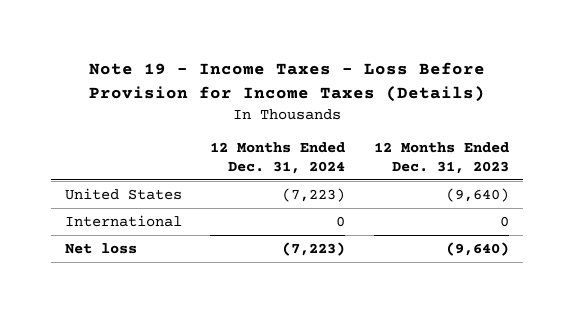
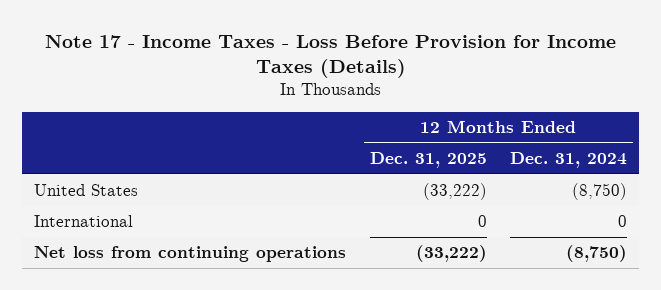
[88,62,485,103] Note 19 - Income Taxes - Loss Before Provision for Income Taxes (Details) -> [44,34,616,79] Note 17 - Income Taxes - Loss Before Provision for Income Taxes (Details)
[374,141,510,174] 12 Months Ended Dec. 31, 2023 -> none
none -> [369,151,487,168] Dec. 31, 2025
[282,187,346,202] (7,223) -> [572,183,628,201] (8,750)
[64,242,137,254] Net loss -> none
none -> [33,246,346,263] Net loss from continuing operations

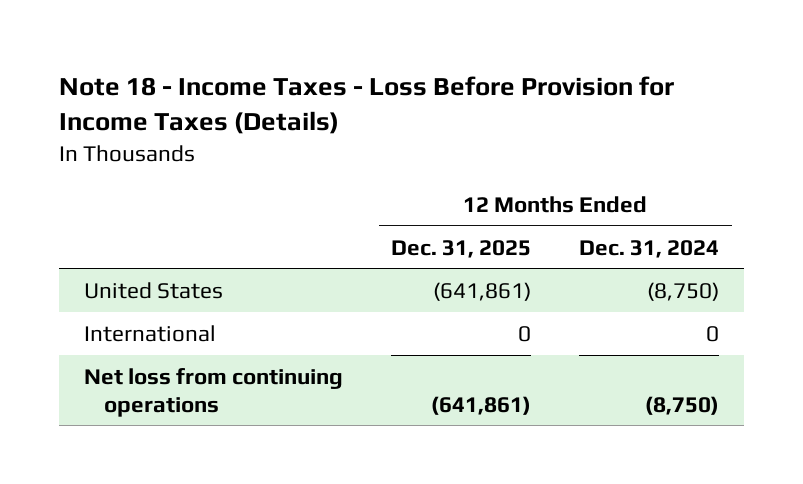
[44,34,616,79] Note 17 - Income Taxes - Loss Before Provision for Income Taxes (Details) -> [59,75,675,134] Note 18 - Income Taxes - Loss Before Provision for Income Taxes (Details)
[422,183,487,201] (33,222) -> [433,281,532,301] (641,861)
[415,245,487,263] (33,222) -> [431,395,532,415] (641,861)

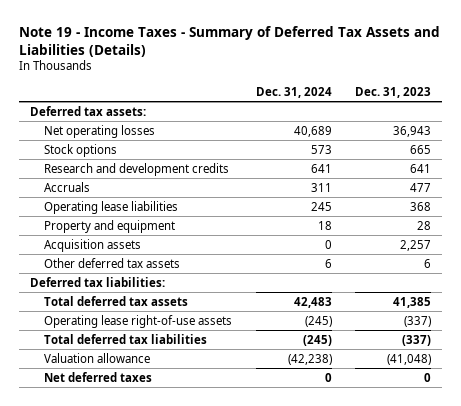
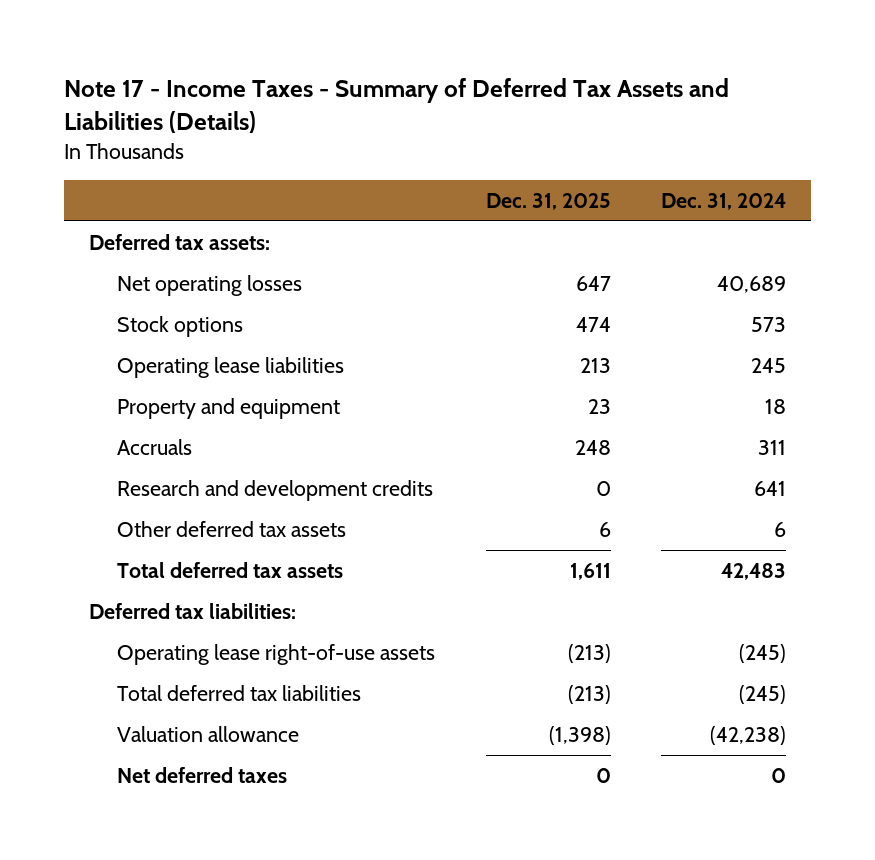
[18,25,440,57] Note 19 - Income Taxes - Summary of Deferred Tax Assets and Liabilities (Details) -> [64,78,730,134] Note 17 - Income Taxes - Summary of Deferred Tax Assets and Liabilities (Details)
[354,86,431,98] Dec. 31, 2023 -> none
none -> [485,193,611,211] Dec. 31, 2025
[44,238,142,252] Acquisition assets -> none
[44,181,91,192] Accruals -> [117,438,193,455] Accruals
[44,162,230,176] Research and development credits -> [117,479,434,501] Research and development credits
[30,276,166,287] Deferred tax liabilities: -> [89,602,297,619] Deferred tax liabilities:

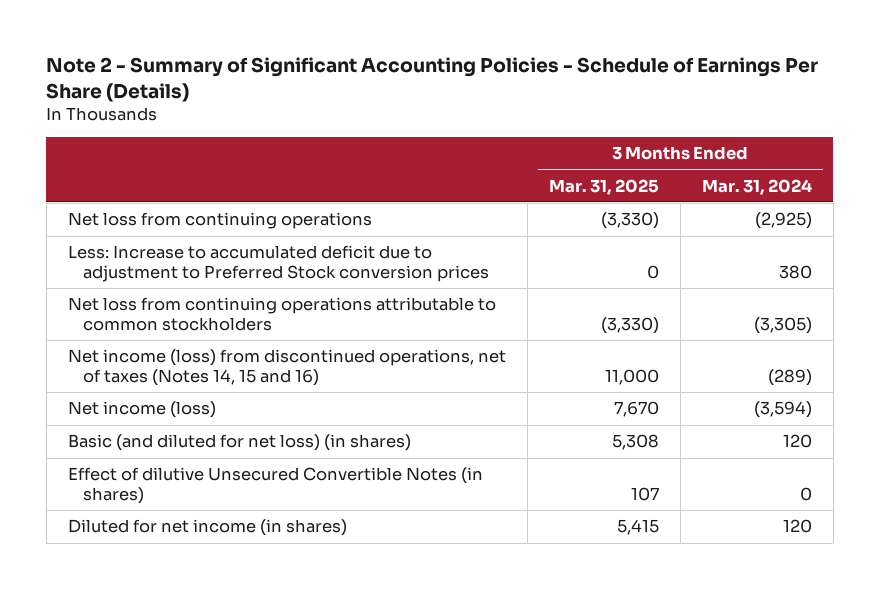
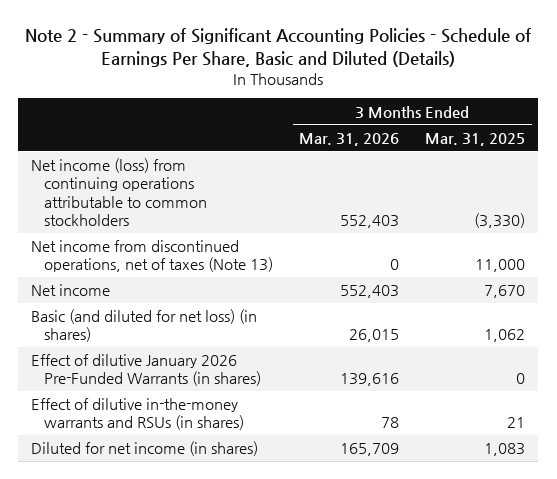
[46,57,819,102] Note 2 - Summary of Significant Accounting Policies - Schedule of Earnings Per Share (Details) -> [25,28,532,67] Note 2 - Summary of Significant Accounting Policies - Schedule of Earnings Per Share, Basic and Diluted (Details)
[701,178,812,195] Mar. 31, 2024 -> none
none -> [299,132,400,146] Mar. 31, 2026
[67,245,489,282] Less: Increase to accumulated deficit due to adjustment to Preferred Stock conversion prices -> none
[67,297,496,331] Net loss from continuing operations attributable to common stockholders -> none
[67,467,483,504] Effect of dilutive Unsecured Convertible Notes (in shares) -> none
[67,212,372,230] Net loss from continuing operations -> [31,158,207,226] Net income (loss) from continuing operations attributable to common stockholders
[67,349,506,386] Net income (loss) from discontinued operations, net of taxes (Notes 14, 15 and 16) -> [31,240,273,273] Net income from discontinued operations, net of taxes (Note 13)
[67,401,216,419] Net income (loss) -> [31,284,111,297] Net income
[611,434,659,451] 5,308 -> [484,329,526,343] 1,062
none -> [31,354,261,387] Effect of dilutive January 2026 Pre-Funded Warrants (in shares)
none -> [31,398,244,431] Effect of dilutive in-the-money warrants and RSUs (in shares)
[616,519,659,536] 5,415 -> [484,443,526,457] 1,083

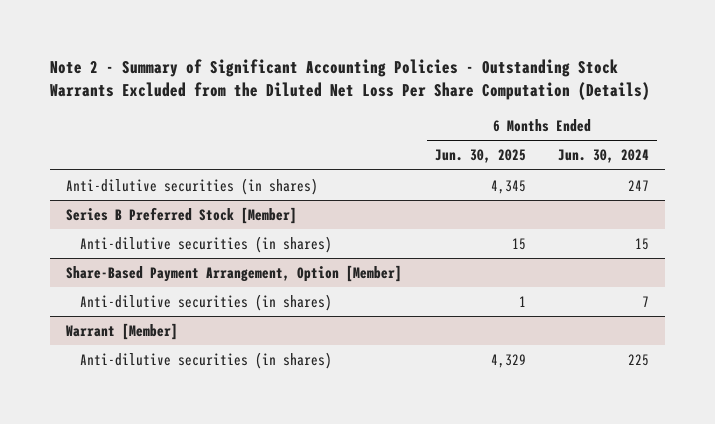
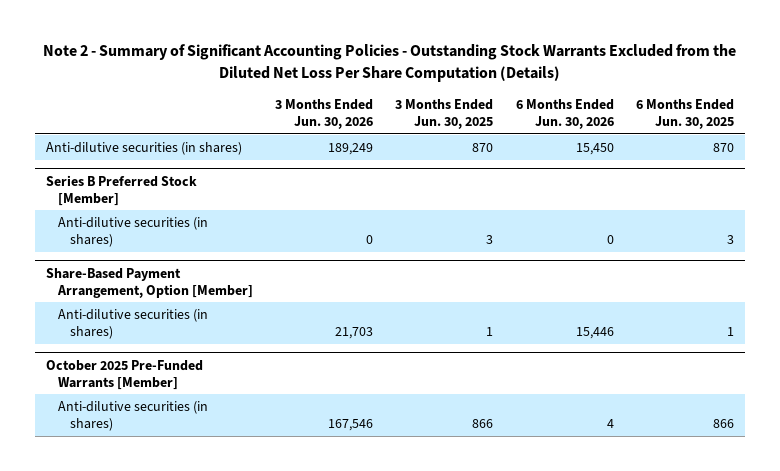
[557,149,649,164] Jun. 30, 2024 -> none
none -> [275,98,374,129] 3 Months Ended Jun. 30, 2026
none -> [395,98,494,129] 3 Months Ended Jun. 30, 2025
none -> [515,98,614,129] 6 Months Ended Jun. 30, 2026
[490,179,526,194] 4,345 -> [712,142,734,152] 870
[511,237,526,250] 15 -> [726,235,734,245] 3
[66,322,179,340] Warrant [Member] -> none
none -> [46,359,204,390] October 2025 Pre-Funded Warrants [Member]
[490,353,526,368] 4,329 -> [712,419,734,429] 866

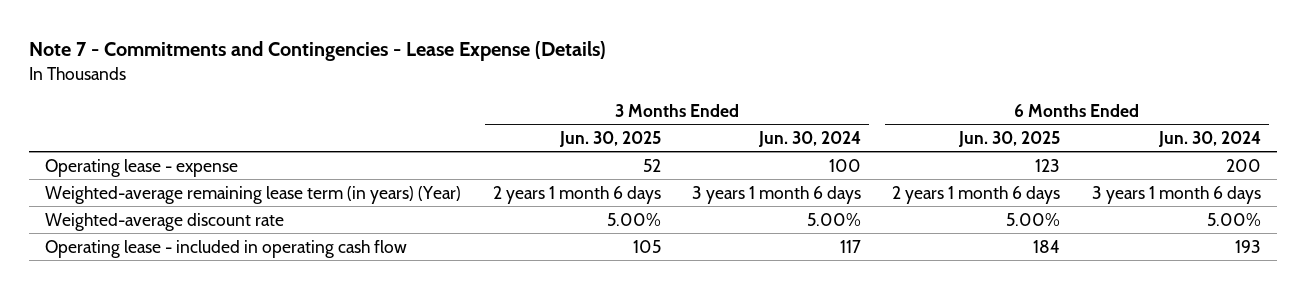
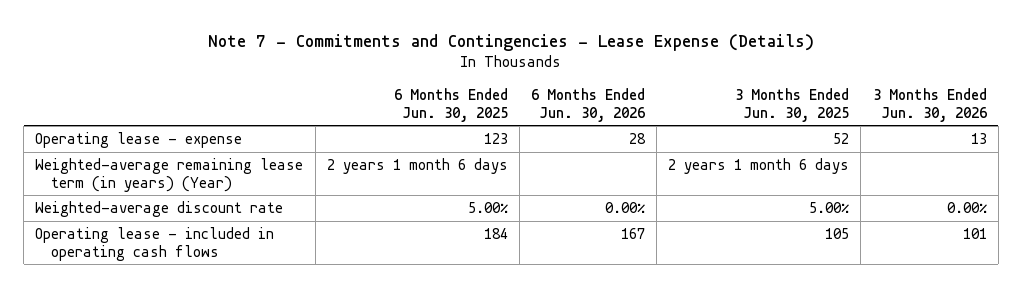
[757,130,861,147] Jun. 30, 2024 -> none
[1157,130,1261,147] Jun. 30, 2024 -> none
none -> [530,87,645,122] 6 Months Ended Jun. 30, 2026
none -> [872,87,987,122] 3 Months Ended Jun. 30, 2026
[45,239,408,258] Operating lease - included in operating cash flow -> [35,226,275,261] Operating lease - included in operating cash flows

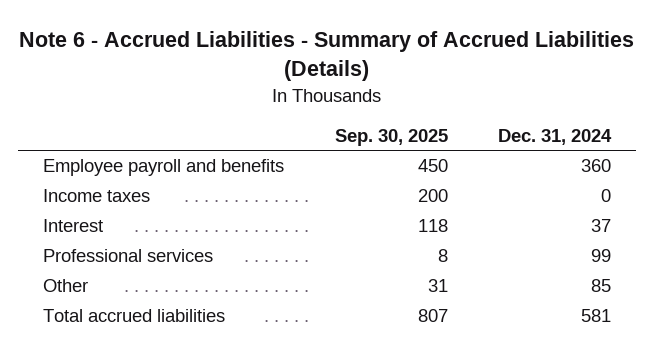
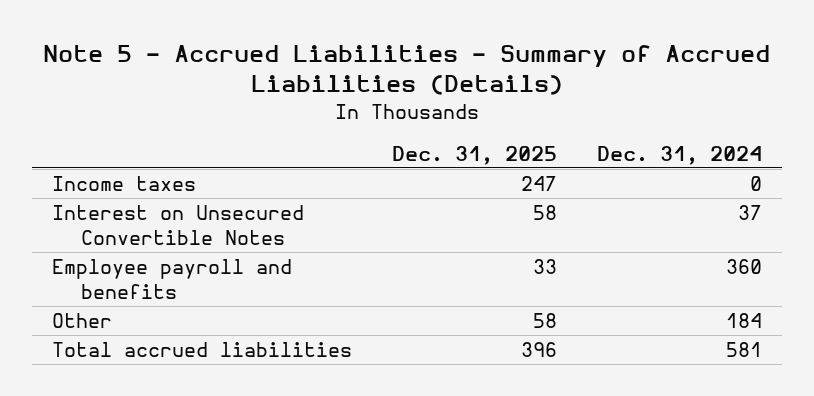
[19,31,635,82] Note 6 - Accrued Liabilities - Summary of Accrued Liabilities (Details) -> [42,45,770,96] Note 5 - Accrued Liabilities - Summary of Accrued Liabilities (Details)
[334,128,448,146] Sep. 30, 2025 -> none
none -> [391,145,557,165] Dec. 31, 2025
[43,249,214,263] Professional services -> none
[43,219,104,233] Interest -> [51,205,304,245] Interest on Unsecured Convertible Notes
[43,159,285,177] Employee payroll and benefits -> [51,259,292,299] Employee payroll and benefits
[590,279,611,293] 85 -> [726,313,763,329] 184

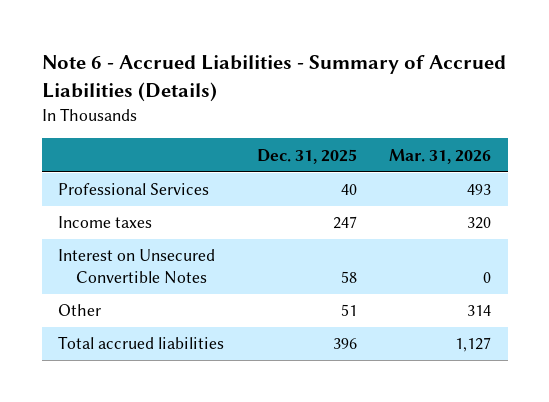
[42,45,770,96] Note 5 - Accrued Liabilities - Summary of Accrued Liabilities (Details) -> [41,55,506,102] Note 6 - Accrued Liabilities - Summary of Accrued Liabilities (Details)
[597,145,763,165] Dec. 31, 2024 -> none
none -> [389,148,492,164] Mar. 31, 2026
none -> [57,183,209,196] Professional Services
[51,259,292,299] Employee payroll and benefits -> none
[532,313,557,329] 58 -> [340,304,357,317] 51

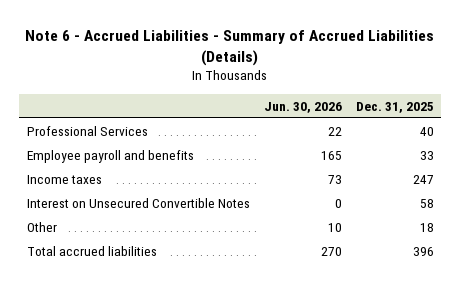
[389,148,492,164] Mar. 31, 2026 -> none
none -> [263,101,342,113] Jun. 30, 2026
none -> [26,149,194,163] Employee payroll and benefits
[340,304,357,317] 51 -> [420,222,435,232] 18

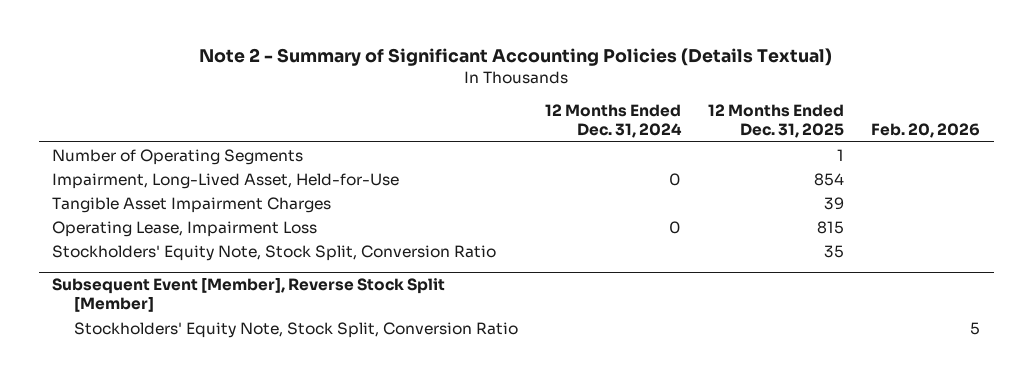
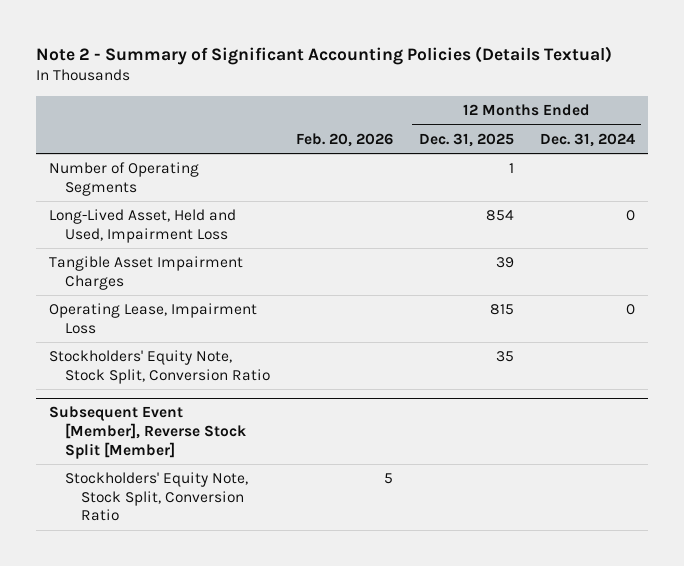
[52,172,400,189] Impairment, Long-Lived Asset, Held-for-Use -> [48,209,236,243] Long-Lived Asset, Held and Used, Impairment Loss

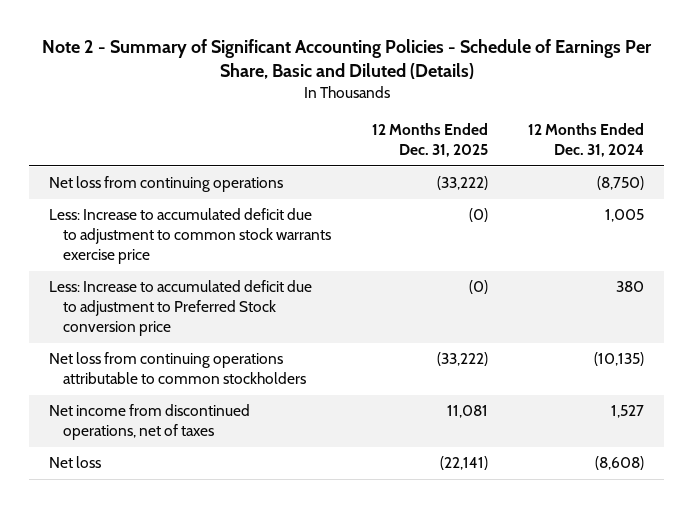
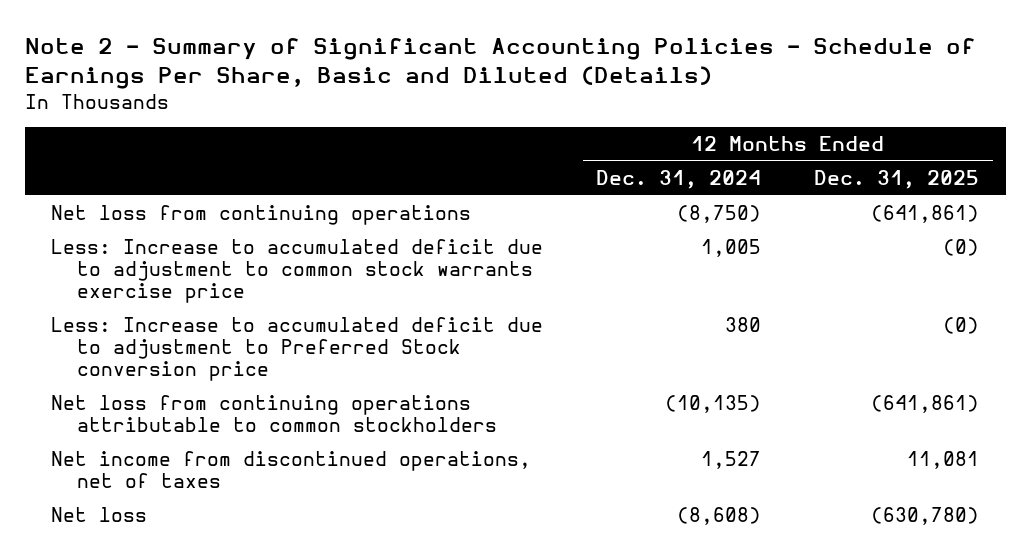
[436,176,488,191] (33,222) -> [871,204,980,223] (641,861)
[436,352,488,367] (33,222) -> [871,394,980,413] (641,861)
[439,456,488,471] (22,141) -> [871,506,980,525] (630,780)

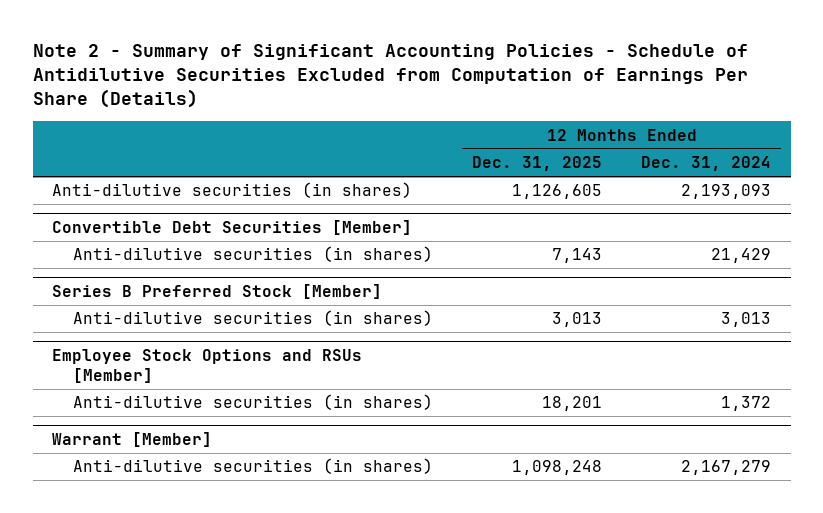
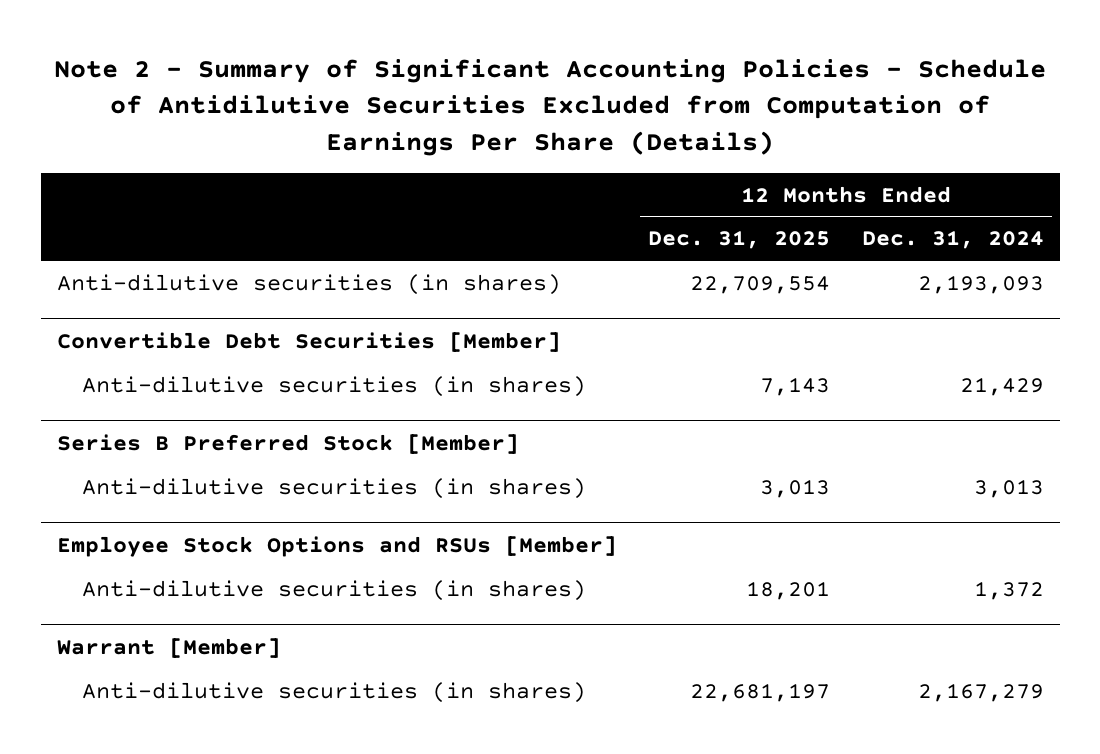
[512,184,603,200] 1,126,605 -> [690,275,831,294] 22,709,554
[512,460,603,476] 1,098,248 -> [690,682,831,702] 22,681,197

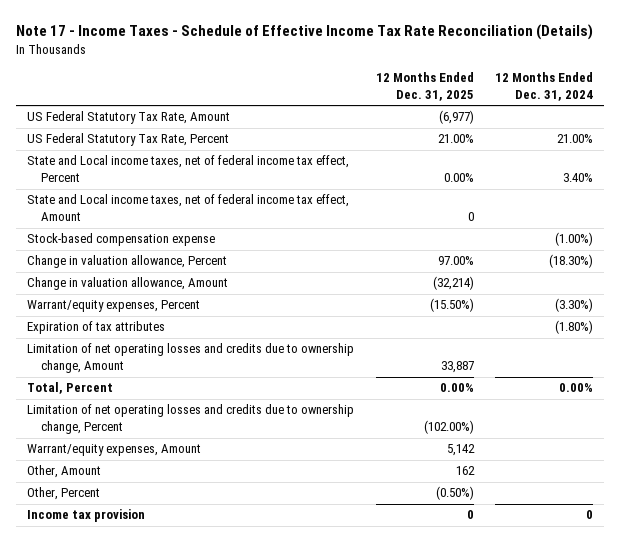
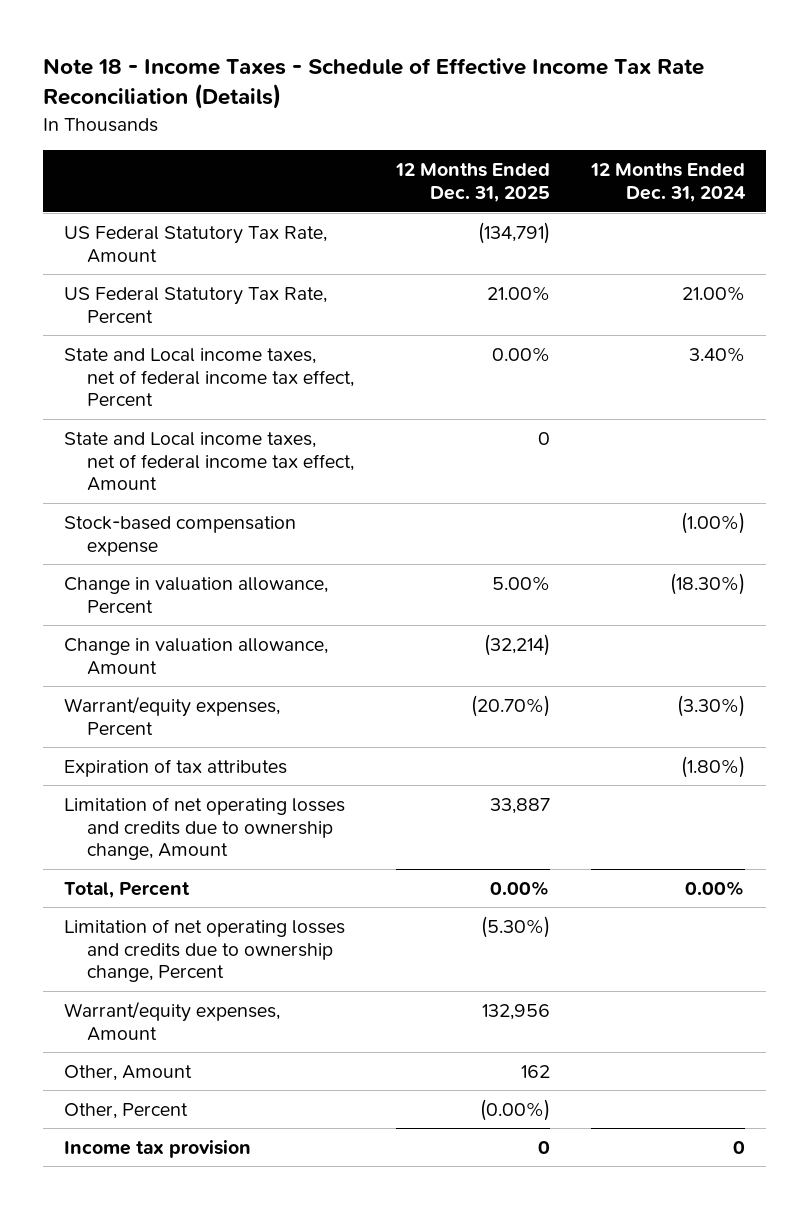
[16,24,594,41] Note 17 - Income Taxes - Schedule of Effective Income Tax Rate Reconciliation (Details) -> [43,57,705,110] Note 18 - Income Taxes - Schedule of Effective Income Tax Rate Reconciliation (Details)
[438,110,474,125] (6,977) -> [477,221,550,244] (134,791)
[437,256,474,266] 97.00% -> [491,575,550,591] 5.00%
[429,298,474,313] (15.50%) -> [470,694,550,717] (20.70%)
[423,420,474,435] (102.00%) -> [480,915,550,938] (5.30%)
[446,444,475,457] 5,142 -> [481,1003,550,1020] 132,956
[435,486,474,501] (0.50%) -> [479,1098,550,1121] (0.00%)

